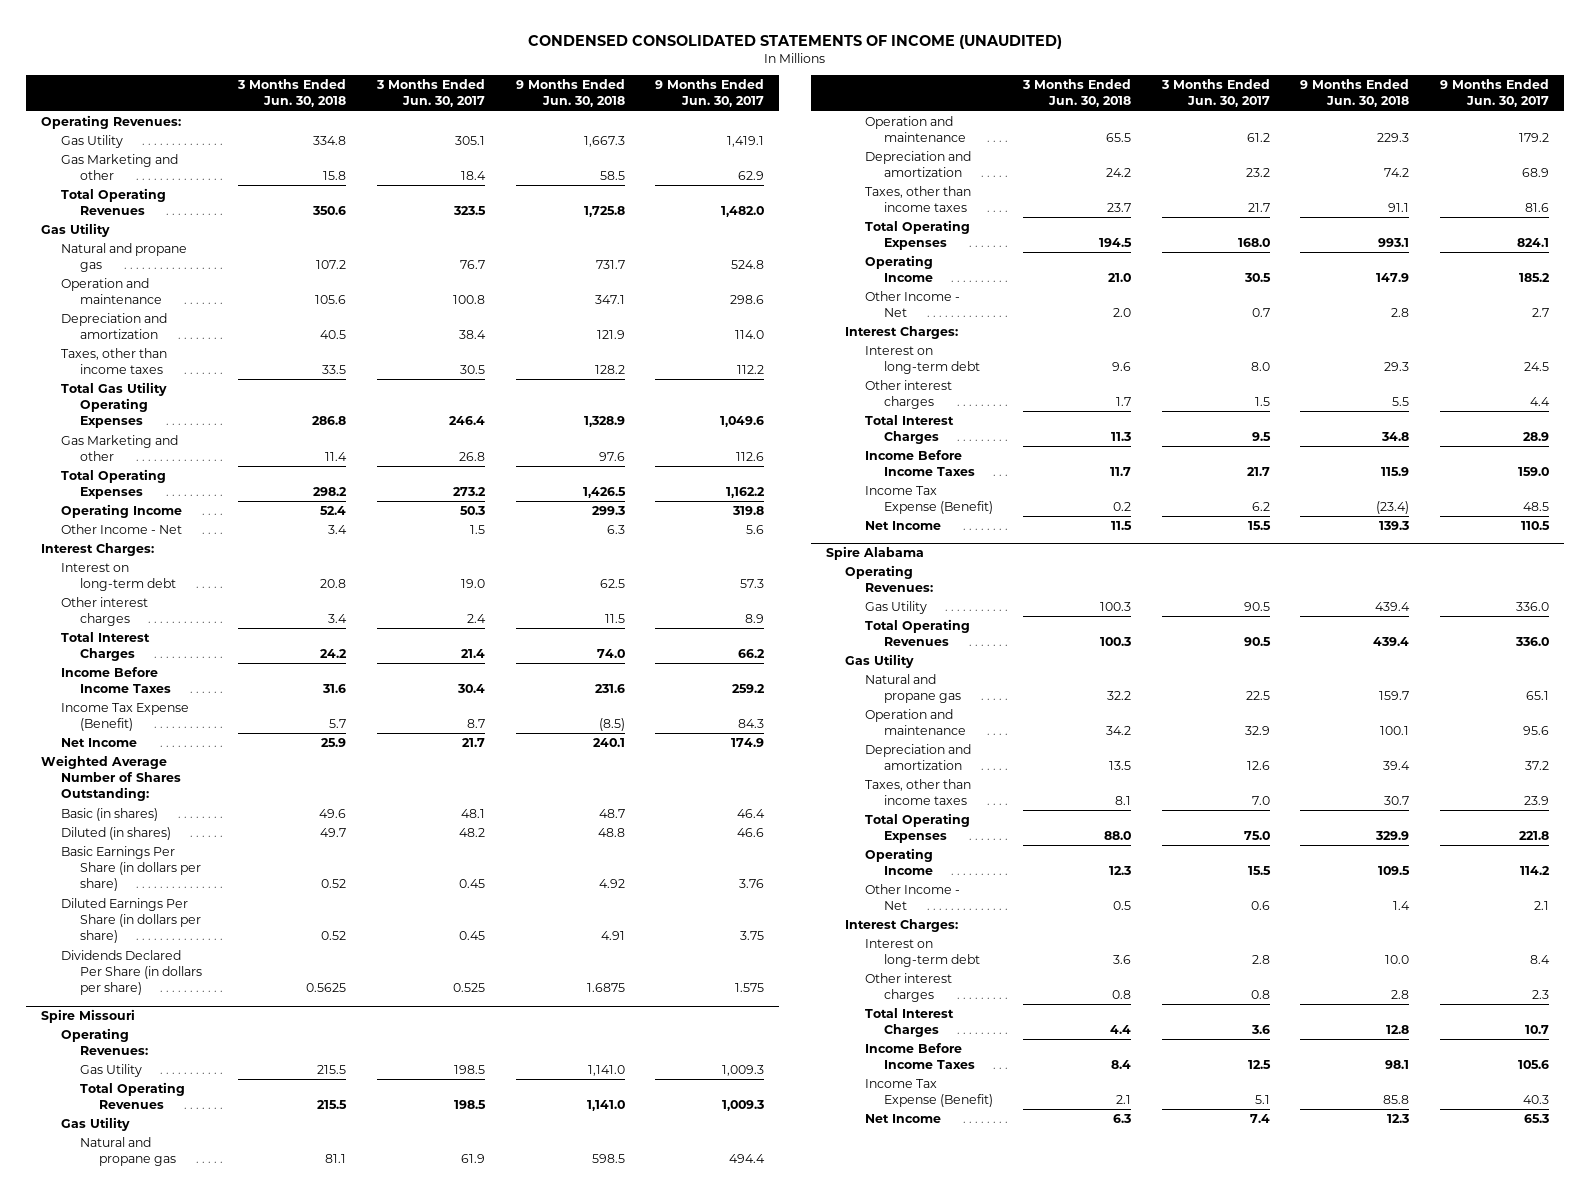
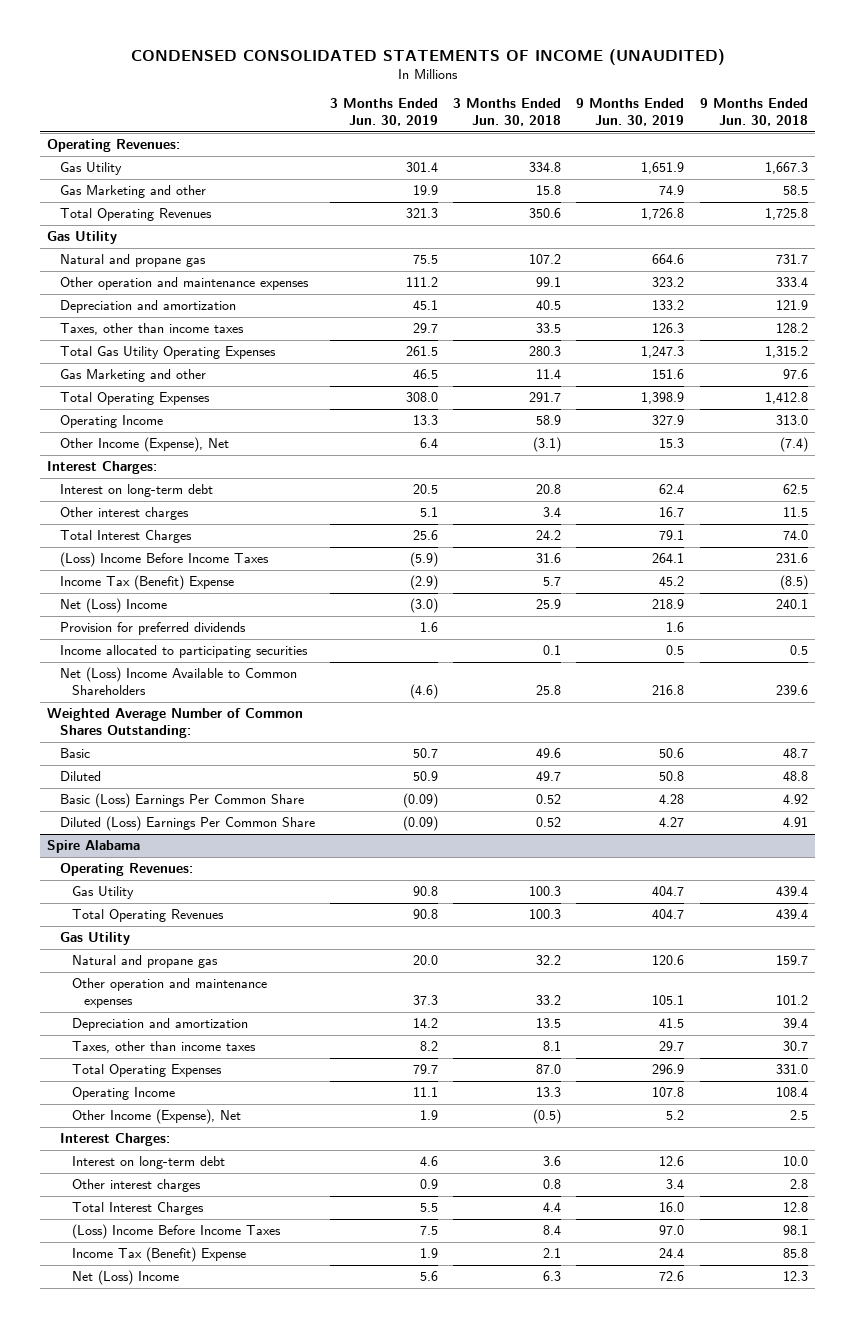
[376,79,486,108] 3 Months Ended Jun. 30, 2017 -> none
[655,79,765,108] 9 Months Ended Jun. 30, 2017 -> none
none -> [329,98,438,126] 3 Months Ended Jun. 30, 2019
none -> [576,98,685,126] 9 Months Ended Jun. 30, 2019
[60,278,162,305] Operation and maintenance -> [59,277,309,291] Other operation and maintenance expenses
[315,295,347,305] 105.6 -> [536,277,562,288] 99.1
[594,295,625,305] 347.1 -> [775,277,808,288] 333.4
[312,416,347,426] 286.8 -> [529,346,562,357] 280.3
[583,416,625,428] 1,328.9 -> [764,346,808,359] 1,315.2
[313,487,348,497] 298.2 -> [529,392,562,403] 291.7
[582,487,626,499] 1,426.5 -> [764,392,808,405] 1,412.8
[320,506,347,516] 52.4 -> [536,415,562,426] 58.9
[591,506,625,516] 299.3 -> [775,415,808,426] 313.0
[60,524,182,535] Other Income - Net -> [59,437,229,453] Other Income (Expense), Net
[328,525,348,535] 3.4 -> [533,437,562,453] (3.1)
[606,525,625,535] 6.3 -> [779,437,808,453] (7.4)
[60,950,202,996] Dividends Declared Per Share (in dollars per share) -> none
[41,1009,136,1024] Spire Missouri -> none
[60,1028,148,1056] Operating Revenues: -> none
[79,1064,142,1078] Gas Utility -> none
[79,1082,185,1110] Total Operating Revenues -> none
[60,1117,130,1132] Gas Utility -> none
[79,1137,176,1167] Natural and propane gas -> none
[864,116,966,143] Operation and maintenance -> none
[864,151,971,178] Depreciation and amortization -> none
[864,186,971,213] Taxes, other than income taxes -> none
[864,220,970,251] Total Operating Expenses -> none
[864,255,933,283] Operating Income -> none
[864,291,960,318] Other Income - Net -> none
[845,326,959,340] Interest Charges: -> none
[864,346,980,375] Interest on long-term debt -> none
[864,380,952,410] Other interest charges -> none
[864,415,954,445] Total Interest Charges -> none
[864,450,975,477] Income Before Income Taxes -> none
[864,486,993,515] Income Tax Expense (Benefit) -> none
[864,521,941,531] Net Income -> none
[60,667,171,694] Income Before Income Taxes -> [59,552,269,568] (Loss) Income Before Income Taxes
[60,703,189,732] Income Tax Expense (Benefit) -> [59,575,234,591] Income Tax (Benefit) Expense
[60,738,137,748] Net Income -> [59,598,167,614] Net (Loss) Income
none -> [59,622,246,636] Provision for preferred dividends
none -> [59,645,308,659] Income allocated to participating securities
none -> [59,667,297,695] Net (Loss) Income Available to Common Shareholders
[41,755,181,802] Weighted Average Number of Shares Outstanding: -> [47,708,304,738] Weighted Average Number of Common Shares Outstanding:
[60,808,158,822] Basic (in shares) -> [59,748,90,759] Basic
[60,827,171,841] Diluted (in shares) -> [59,771,101,782] Diluted
[60,846,201,892] Basic Earnings Per Share (in dollars per share) -> [59,793,304,809] Basic (Loss) Earnings Per Common Share
[60,898,201,944] Diluted Earnings Per Share (in dollars per share) -> [59,816,315,832] Diluted (Loss) Earnings Per Common Share
[864,709,966,736] Operation and maintenance -> [72,978,268,1008] Other operation and maintenance expenses
[1106,726,1132,736] 34.2 -> [536,994,562,1005] 33.2
[1380,726,1410,736] 100.1 -> [775,994,808,1005] 101.2
[1104,831,1132,841] 88.0 -> [536,1064,562,1075] 87.0
[1375,831,1410,841] 329.9 -> [775,1064,808,1075] 331.0
[1109,866,1132,876] 12.3 -> [536,1087,562,1098] 13.3
[1378,866,1411,876] 109.5 -> [775,1087,808,1098] 108.4
[864,884,960,911] Other Income - Net -> [72,1109,242,1125] Other Income (Expense), Net
[1113,901,1132,911] 0.5 -> [533,1109,562,1125] (0.5)
[1393,901,1411,911] 1.4 -> [789,1110,808,1121] 2.5
[864,1043,975,1070] Income Before Income Taxes -> [72,1224,282,1240] (Loss) Income Before Income Taxes
[864,1079,993,1108] Income Tax Expense (Benefit) -> [72,1247,247,1263] Income Tax (Benefit) Expense
[864,1114,941,1124] Net Income -> [72,1270,180,1286] Net (Loss) Income

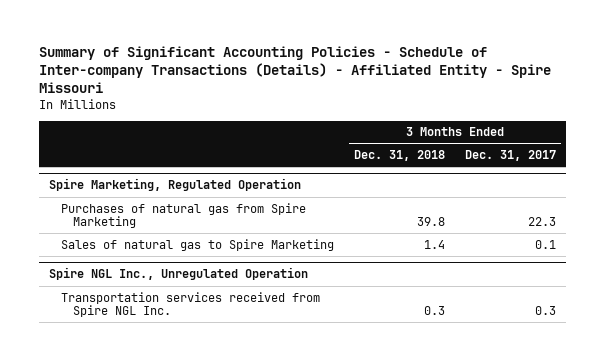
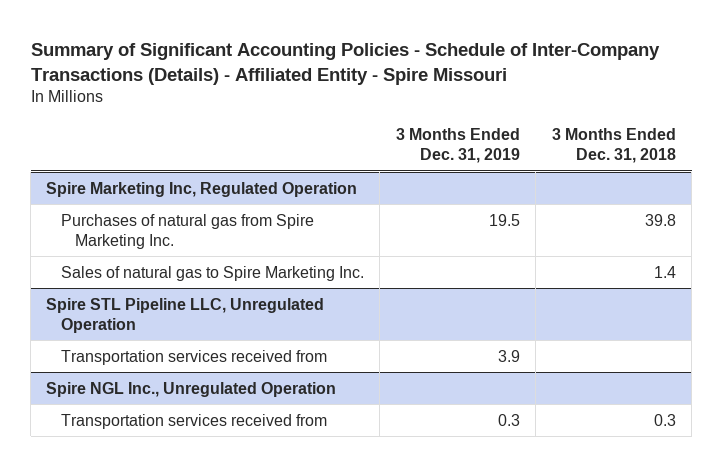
[39,46,552,94] Summary of Significant Accounting Policies - Schedule of Inter-company Transactions (Details) - Affiliated Entity - Spire Missouri -> [30,42,660,85] Summary of Significant Accounting Policies - Schedule of Inter-Company Transactions (Details) - Affiliated Entity - Spire Missouri
[465,149,557,161] Dec. 31, 2017 -> none
none -> [395,127,520,164] 3 Months Ended Dec. 31, 2019
[49,178,302,192] Spire Marketing, Regulated Operation -> [46,181,358,197] Spire Marketing Inc, Regulated Operation
[61,202,307,229] Purchases of natural gas from Spire Marketing -> [60,213,314,249] Purchases of natural gas from Spire Marketing Inc.
[61,238,335,251] Sales of natural gas to Spire Marketing -> [60,265,364,281] Sales of natural gas to Spire Marketing Inc.
none -> [46,297,325,333] Spire STL Pipeline LLC, Unregulated Operation
none -> [60,349,327,365] Transportation services received from
[61,291,321,318] Transportation services received from Spire NGL Inc. -> [60,413,327,429] Transportation services received from

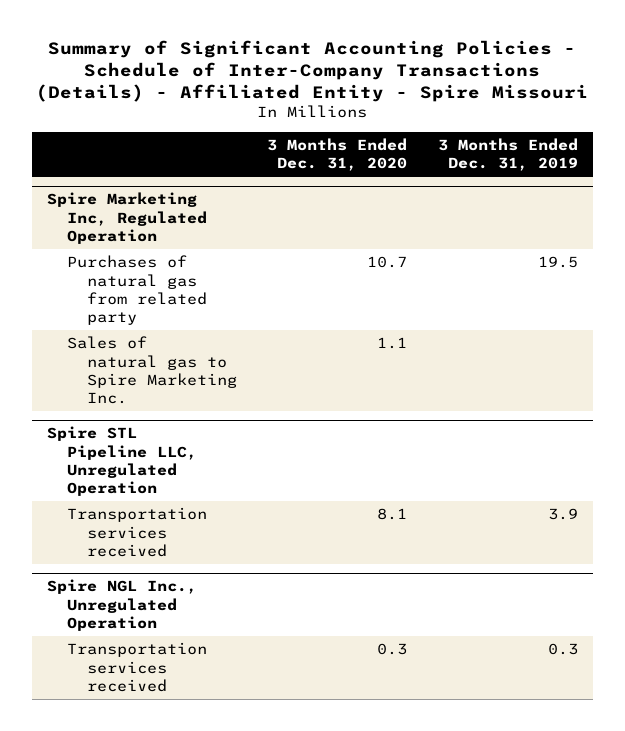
[551,127,676,164] 3 Months Ended Dec. 31, 2018 -> none
none -> [267,137,408,172] 3 Months Ended Dec. 31, 2020
[60,213,314,249] Purchases of natural gas from Spire Marketing Inc. -> [66,255,207,325] Purchases of natural gas from related party
[60,349,327,365] Transportation services received from -> [66,507,207,557] Transportation services received
[60,413,327,429] Transportation services received from -> [66,642,207,692] Transportation services received

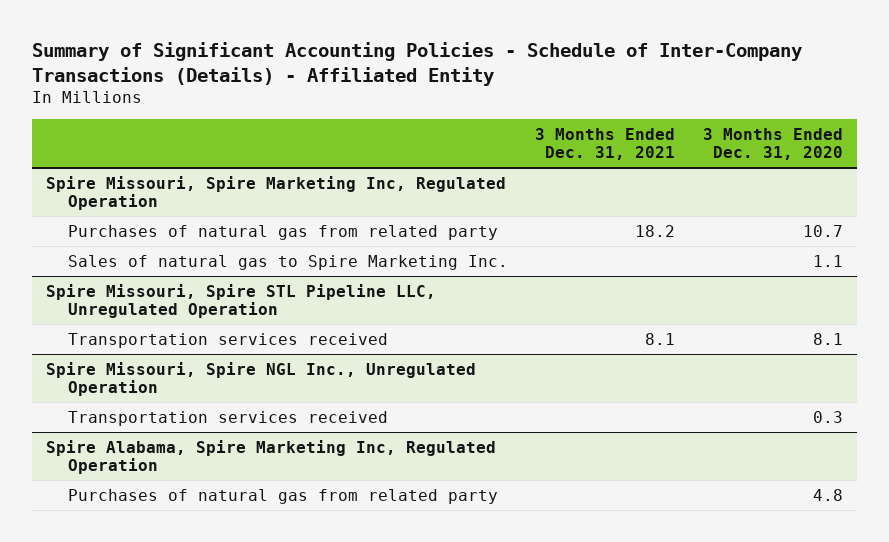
[36,39,589,103] Summary of Significant Accounting Policies - Schedule of Inter-Company Transactions (Details) - Affiliated Entity - Spire Missouri -> [32,41,803,86] Summary of Significant Accounting Policies - Schedule of Inter-Company Transactions (Details) - Affiliated Entity
[437,137,578,172] 3 Months Ended Dec. 31, 2019 -> none
none -> [535,127,676,161] 3 Months Ended Dec. 31, 2021
[46,192,207,244] Spire Marketing Inc, Regulated Operation -> [46,175,507,211] Spire Missouri, Spire Marketing Inc, Regulated Operation
[46,426,197,497] Spire STL Pipeline LLC, Unregulated Operation -> [46,283,437,319] Spire Missouri, Spire STL Pipeline LLC, Unregulated Operation
[46,579,197,631] Spire NGL Inc., Unregulated Operation -> [46,361,477,397] Spire Missouri, Spire NGL Inc., Unregulated Operation
none -> [46,439,497,475] Spire Alabama, Spire Marketing Inc, Regulated Operation
none -> [67,488,498,504] Purchases of natural gas from related party

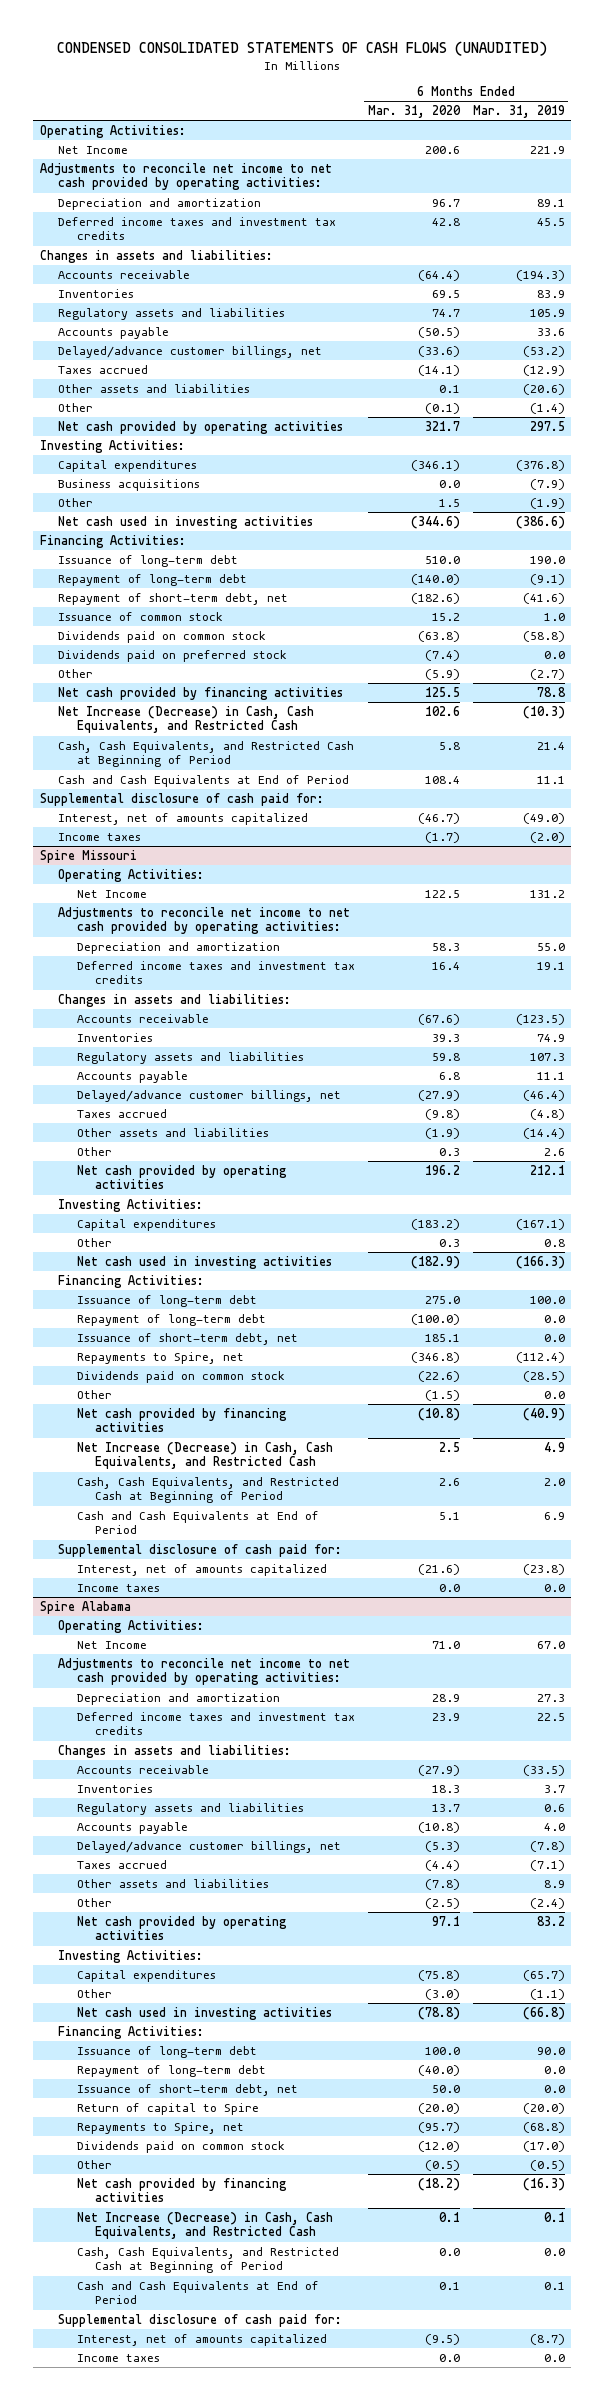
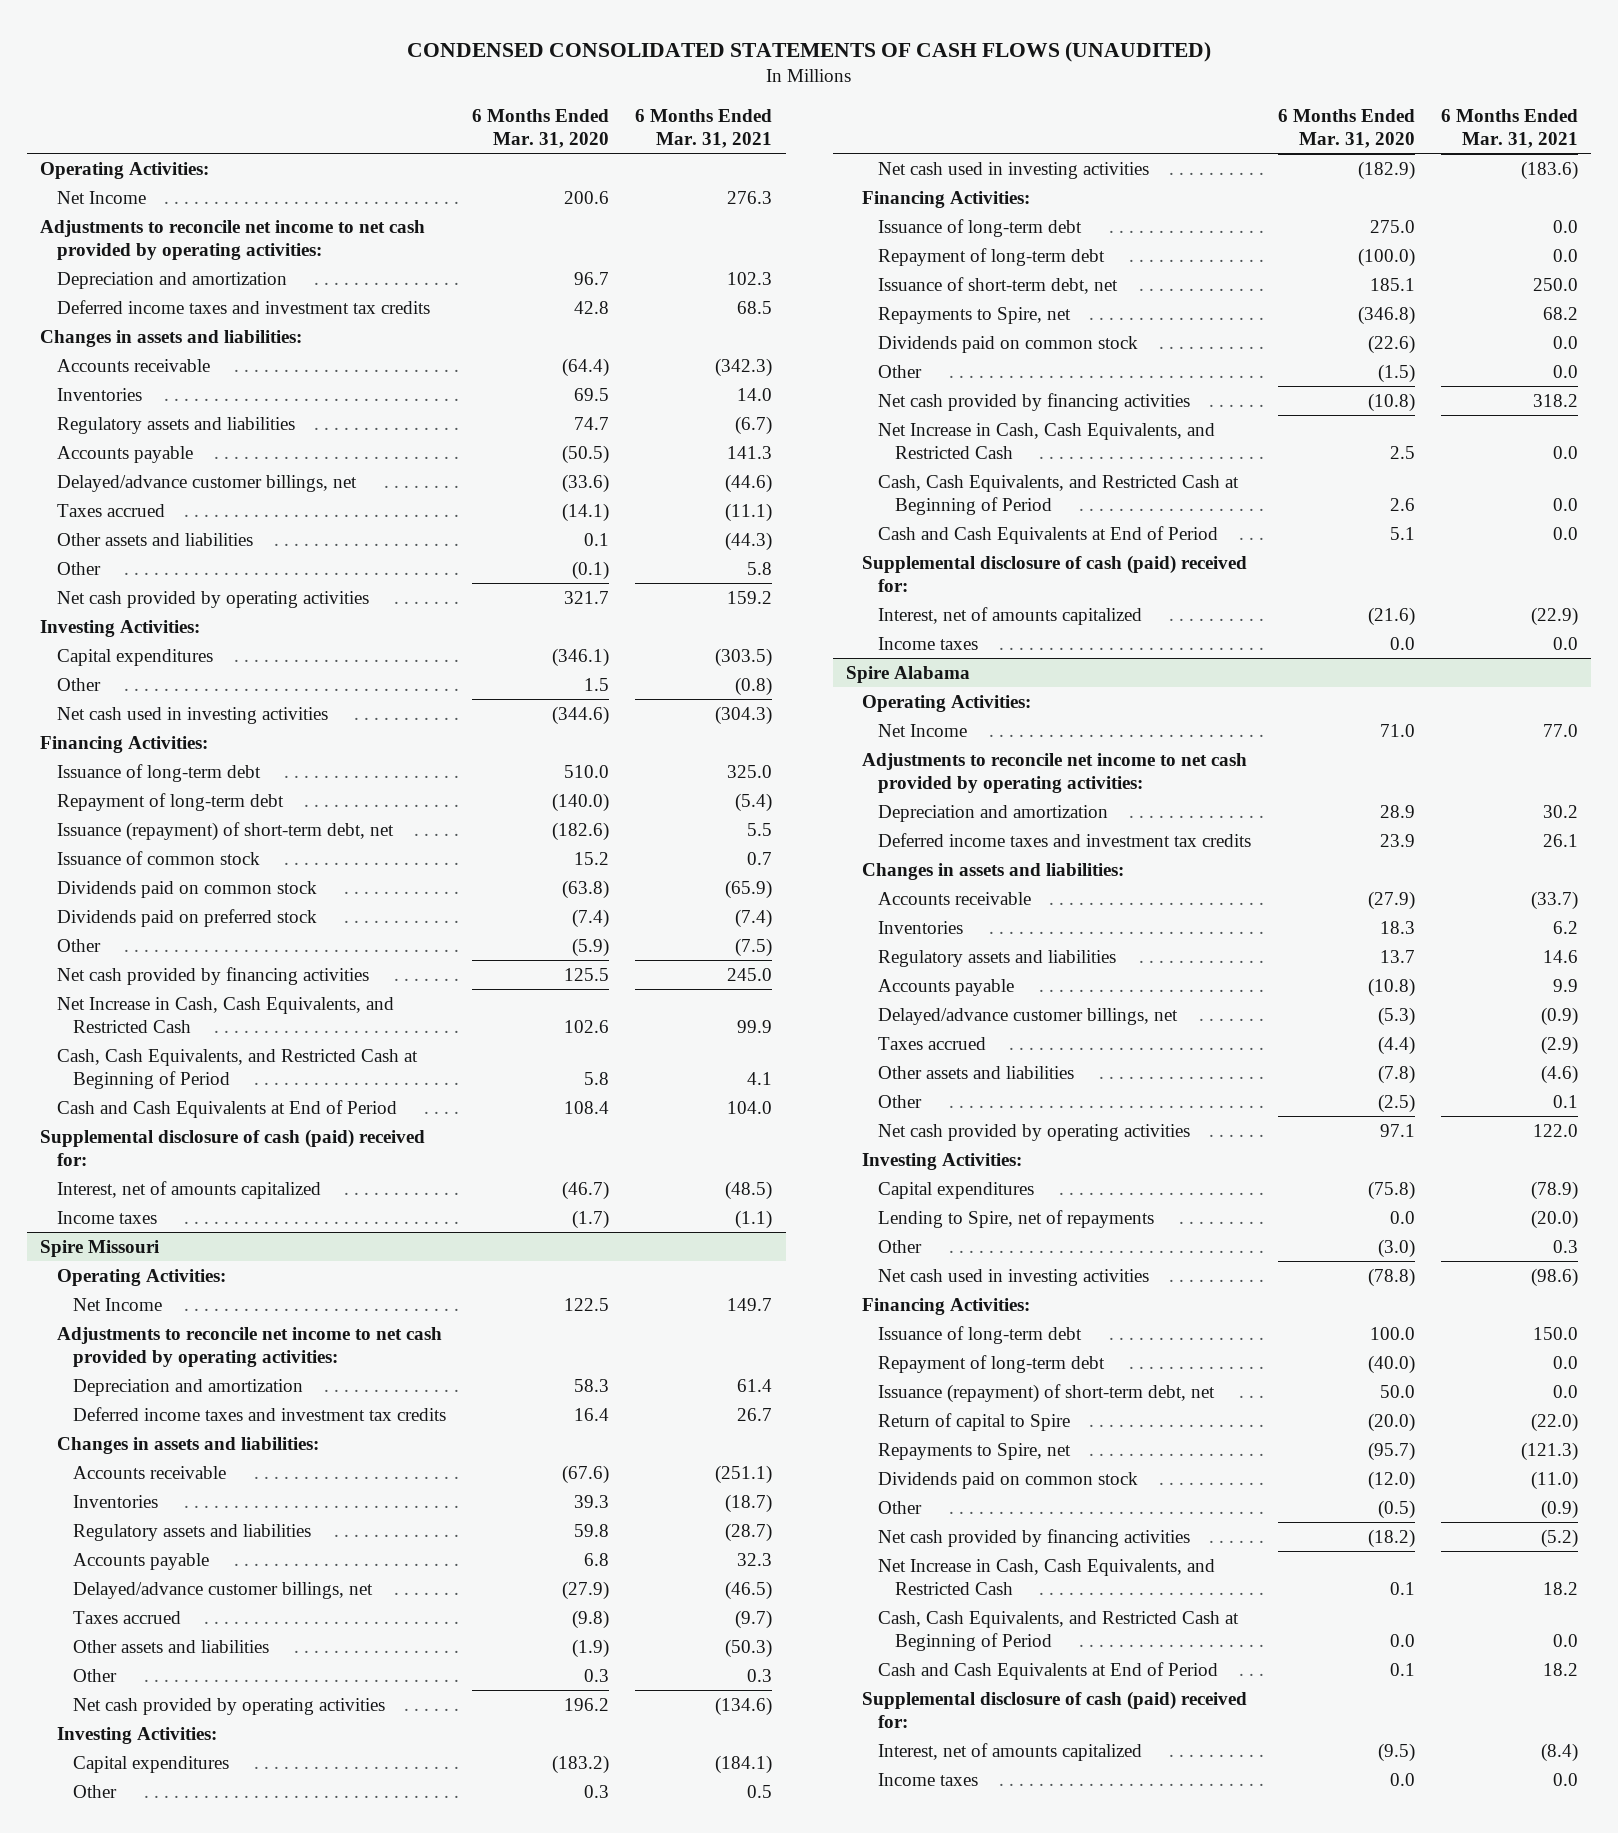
[472,104,565,118] Mar. 31, 2019 -> none
none -> [635,108,773,148] 6 Months Ended Mar. 31, 2021
[58,478,201,491] Business acquisitions -> none
[58,592,289,605] Repayment of short-term debt, net -> [56,821,394,841] Issuance (repayment) of short-term debt, net
[58,705,315,734] Net Increase (Decrease) in Cash, Cash Equivalents, and Restricted Cash -> [56,996,394,1033] Net Increase in Cash, Cash Equivalents, and Restricted Cash
[39,792,324,806] Supplemental disclosure of cash paid for: -> [40,1128,426,1166] Supplemental disclosure of cash (paid) received for:
[76,1441,333,1470] Net Increase (Decrease) in Cash, Cash Equivalents, and Restricted Cash -> [878,422,1216,459] Net Increase in Cash, Cash Equivalents, and Restricted Cash
[58,1543,343,1557] Supplemental disclosure of cash paid for: -> [862,554,1248,592] Supplemental disclosure of cash (paid) received for:
none -> [878,1209,1155,1228] Lending to Spire, net of repayments
[76,2083,298,2096] Issuance of short-term debt, net -> [878,1383,1216,1403] Issuance (repayment) of short-term debt, net
[76,2211,333,2240] Net Increase (Decrease) in Cash, Cash Equivalents, and Restricted Cash -> [878,1558,1216,1595] Net Increase in Cash, Cash Equivalents, and Restricted Cash
[58,2313,343,2327] Supplemental disclosure of cash paid for: -> [862,1690,1248,1728] Supplemental disclosure of cash (paid) received for:

